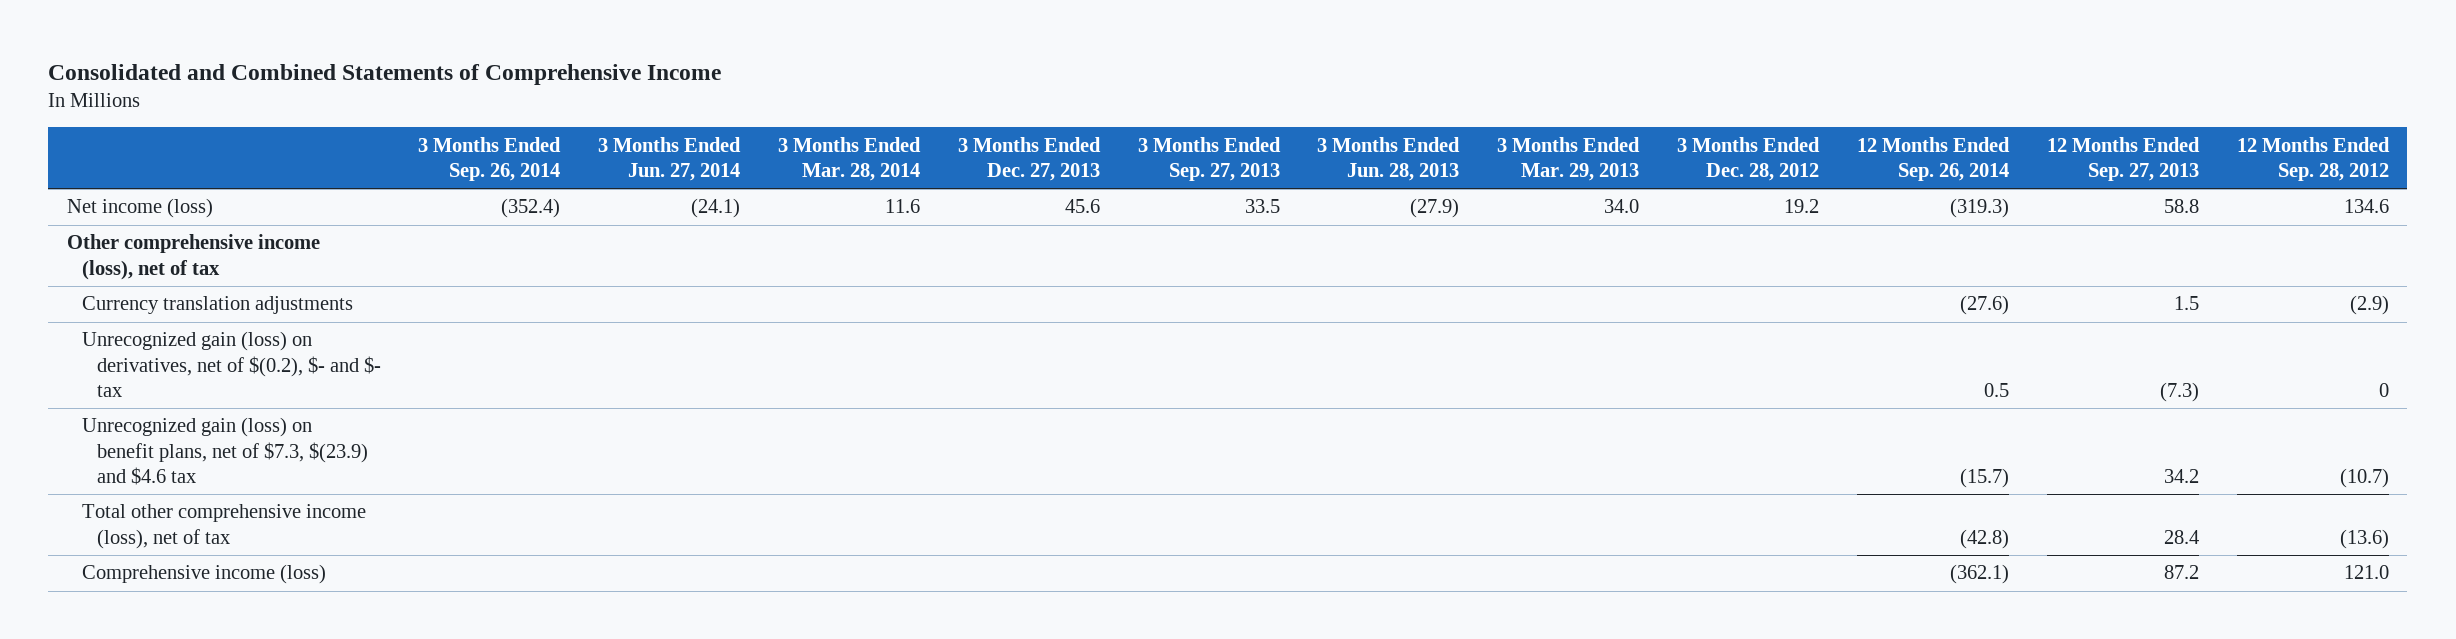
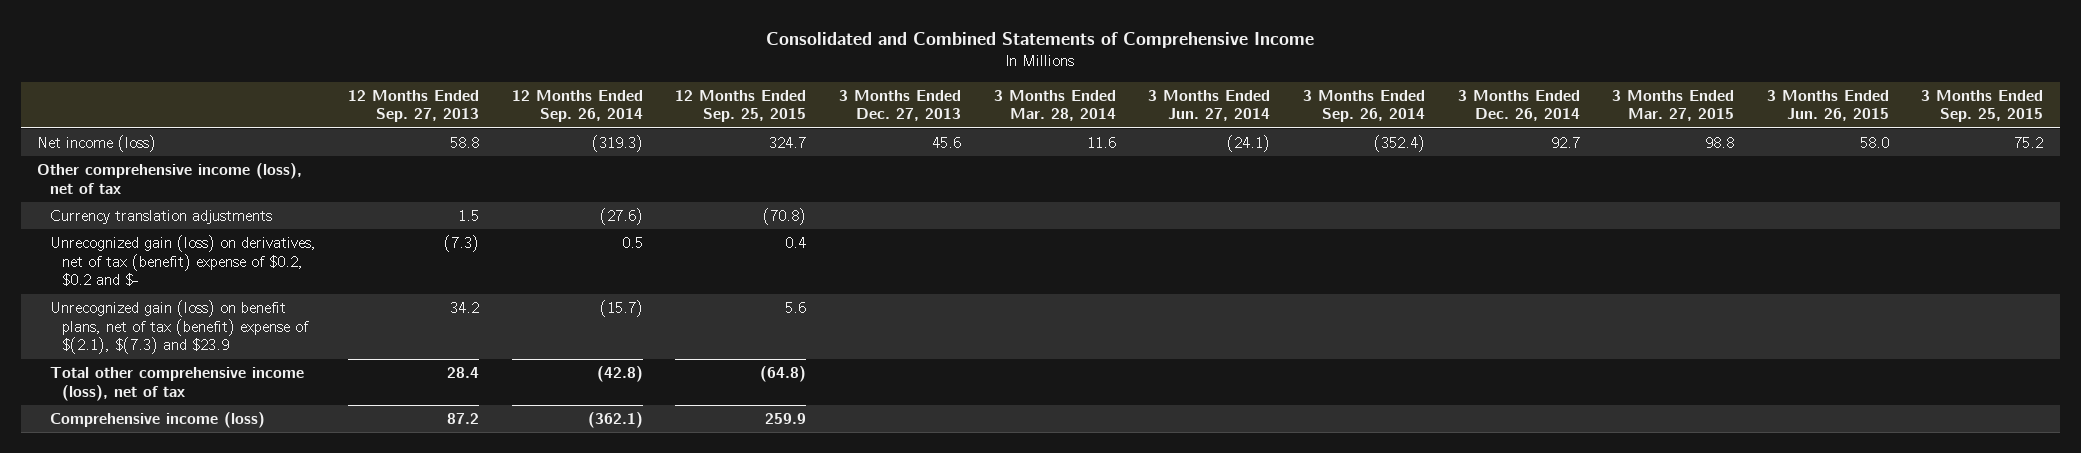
[1137,136,1281,181] 3 Months Ended Sep. 27, 2013 -> none
[1317,136,1461,181] 3 Months Ended Jun. 28, 2013 -> none
[1497,136,1641,181] 3 Months Ended Mar. 29, 2013 -> none
[1677,136,1821,181] 3 Months Ended Dec. 28, 2012 -> none
[2236,136,2390,181] 12 Months Ended Sep. 28, 2012 -> none
none -> [675,89,807,123] 12 Months Ended Sep. 25, 2015
none -> [1457,89,1580,122] 3 Months Ended Dec. 26, 2014
none -> [1612,89,1735,122] 3 Months Ended Mar. 27, 2015
none -> [1766,89,1889,122] 3 Months Ended Jun. 26, 2015
none -> [1921,89,2044,123] 3 Months Ended Sep. 25, 2015
[81,331,381,397] Unrecognized gain (loss) on derivatives, net of $(0.2), $- and $- tax -> [49,235,316,287] Unrecognized gain (loss) on derivatives, net of tax (benefit) expense of $0.2, $0.2 and $-
[81,417,368,485] Unrecognized gain (loss) on benefit plans, net of $7.3, $(23.9) and $4.6 tax -> [49,300,309,355] Unrecognized gain (loss) on benefit plans, net of tax (benefit) expense of $(2.1), $(7.3) and $23.9

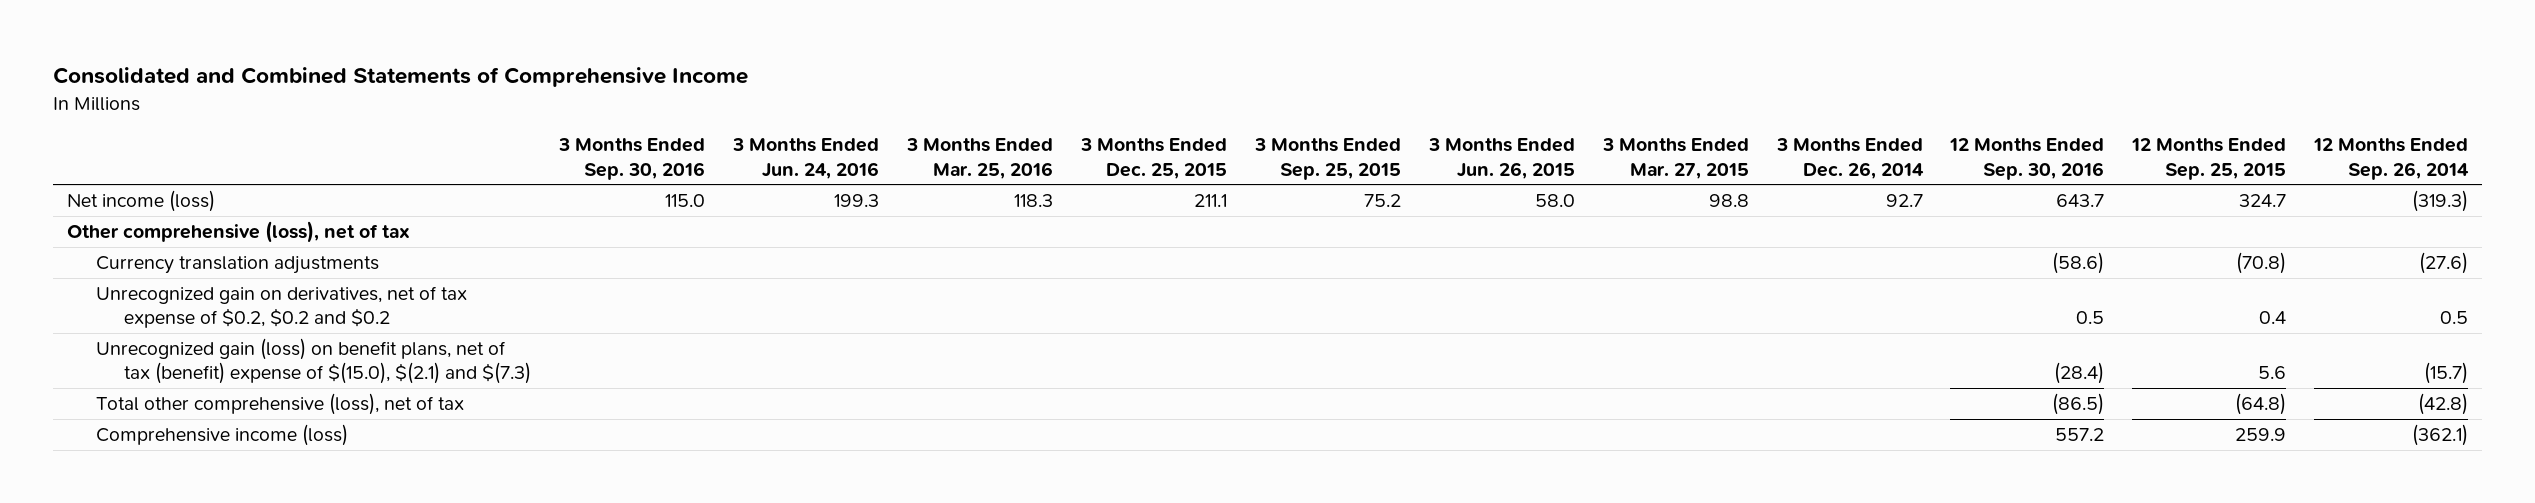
[348,89,480,123] 12 Months Ended Sep. 27, 2013 -> none
[839,89,962,122] 3 Months Ended Dec. 27, 2013 -> none
[993,89,1116,122] 3 Months Ended Mar. 28, 2014 -> none
[1148,89,1271,122] 3 Months Ended Jun. 27, 2014 -> none
[1302,89,1425,123] 3 Months Ended Sep. 26, 2014 -> none
none -> [558,138,706,180] 3 Months Ended Sep. 30, 2016
none -> [732,138,880,179] 3 Months Ended Jun. 24, 2016
none -> [906,138,1054,179] 3 Months Ended Mar. 25, 2016
none -> [1079,138,1227,179] 3 Months Ended Dec. 25, 2015
none -> [1949,138,2105,180] 12 Months Ended Sep. 30, 2016
[37,163,303,194] Other comprehensive income (loss), net of tax -> [67,220,411,243] Other comprehensive (loss), net of tax
[49,235,316,287] Unrecognized gain (loss) on derivatives, net of tax (benefit) expense of $0.2, $0.2 and $- -> [95,285,467,329] Unrecognized gain on derivatives, net of tax expense of $0.2, $0.2 and $0.2
[49,300,309,355] Unrecognized gain (loss) on benefit plans, net of tax (benefit) expense of $(2.1), $(7.3) and $23.9 -> [95,337,532,385] Unrecognized gain (loss) on benefit plans, net of tax (benefit) expense of $(15.0), $(2.1) and $(7.3)
[49,367,304,401] Total other comprehensive income (loss), net of tax -> [95,392,464,415] Total other comprehensive (loss), net of tax

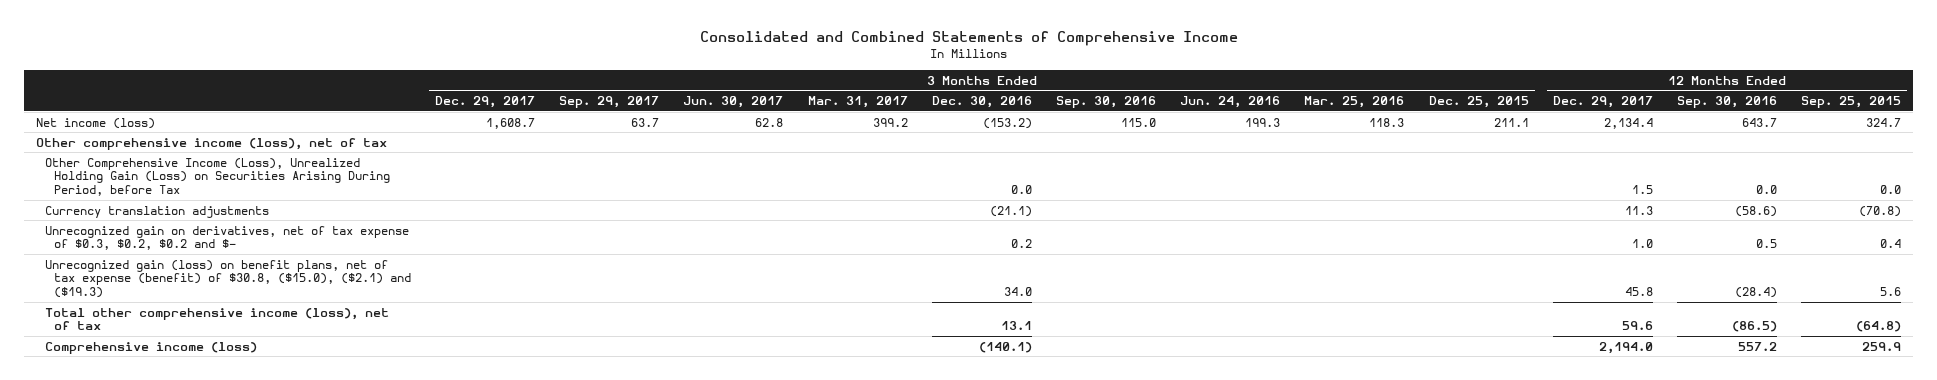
[1253,138,1401,180] 3 Months Ended Sep. 25, 2015 -> none
[1427,138,1575,179] 3 Months Ended Jun. 26, 2015 -> none
[1601,138,1749,179] 3 Months Ended Mar. 27, 2015 -> none
[1775,138,1924,179] 3 Months Ended Dec. 26, 2014 -> none
[2313,138,2470,180] 12 Months Ended Sep. 26, 2014 -> none
none -> [434,96,535,109] Dec. 29, 2017
none -> [559,96,660,109] Sep. 29, 2017
none -> [683,96,784,109] Jun. 30, 2017
none -> [807,96,908,109] Mar. 31, 2017
none -> [931,96,1032,109] Dec. 30, 2016
none -> [1552,96,1653,109] Dec. 29, 2017
[67,220,411,243] Other comprehensive (loss), net of tax -> [36,137,388,150] Other comprehensive income (loss), net of tax
none -> [44,157,390,197] Other Comprehensive Income (Loss), Unrealized Holding Gain (Loss) on Securities Arising During Period, before Tax
[95,285,467,329] Unrecognized gain on derivatives, net of tax expense of $0.2, $0.2 and $0.2 -> [44,225,409,251] Unrecognized gain on derivatives, net of tax expense of $0.3, $0.2, $0.2 and $-
[95,337,532,385] Unrecognized gain (loss) on benefit plans, net of tax (benefit) expense of $(15.0), $(2.1) and $(7.3) -> [44,259,411,299] Unrecognized gain (loss) on benefit plans, net of tax expense (benefit) of $30.8, ($15.0), ($2.1) and ($19.3)
[95,392,464,415] Total other comprehensive (loss), net of tax -> [44,307,389,331] Total other comprehensive income (loss), net of tax

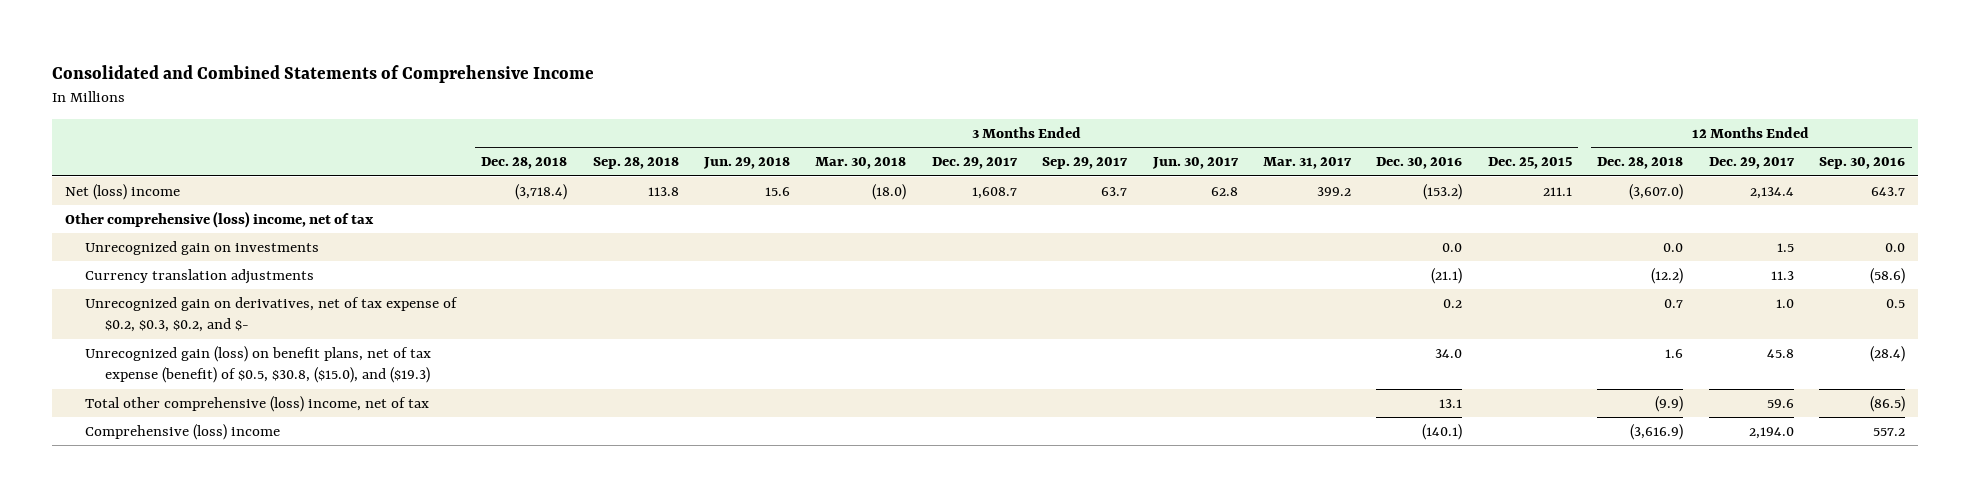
[1055,96,1156,109] Sep. 30, 2016 -> none
[1180,96,1281,109] Jun. 24, 2016 -> none
[1304,96,1405,109] Mar. 25, 2016 -> none
[1801,96,1902,109] Sep. 25, 2015 -> none
none -> [481,157,568,170] Dec. 28, 2018
none -> [592,157,679,170] Sep. 28, 2018
none -> [702,157,790,170] Jun. 29, 2018
none -> [815,157,907,170] Mar. 30, 2018
none -> [1597,157,1684,170] Dec. 28, 2018
[36,117,156,129] Net income (loss) -> [64,183,180,200] Net (loss) income
[36,137,388,150] Other comprehensive income (loss), net of tax -> [64,210,374,228] Other comprehensive (loss) income, net of tax
[44,157,390,197] Other Comprehensive Income (Loss), Unrealized Holding Gain (Loss) on Securities Arising During Period, before Tax -> [84,240,319,255] Unrecognized gain on investments
[44,225,409,251] Unrecognized gain on derivatives, net of tax expense of $0.3, $0.2, $0.2 and $- -> [84,296,458,333] Unrecognized gain on derivatives, net of tax expense of $0.2, $0.3, $0.2, and $-
[44,259,411,299] Unrecognized gain (loss) on benefit plans, net of tax expense (benefit) of $30.8, ($15.0), ($2.1) and ($19.3) -> [84,345,431,384] Unrecognized gain (loss) on benefit plans, net of tax expense (benefit) of $0.5, $30.8, ($15.0), and ($19.3)
[44,307,389,331] Total other comprehensive income (loss), net of tax -> [84,395,429,412] Total other comprehensive (loss) income, net of tax
[44,341,257,354] Comprehensive income (loss) -> [84,423,280,440] Comprehensive (loss) income

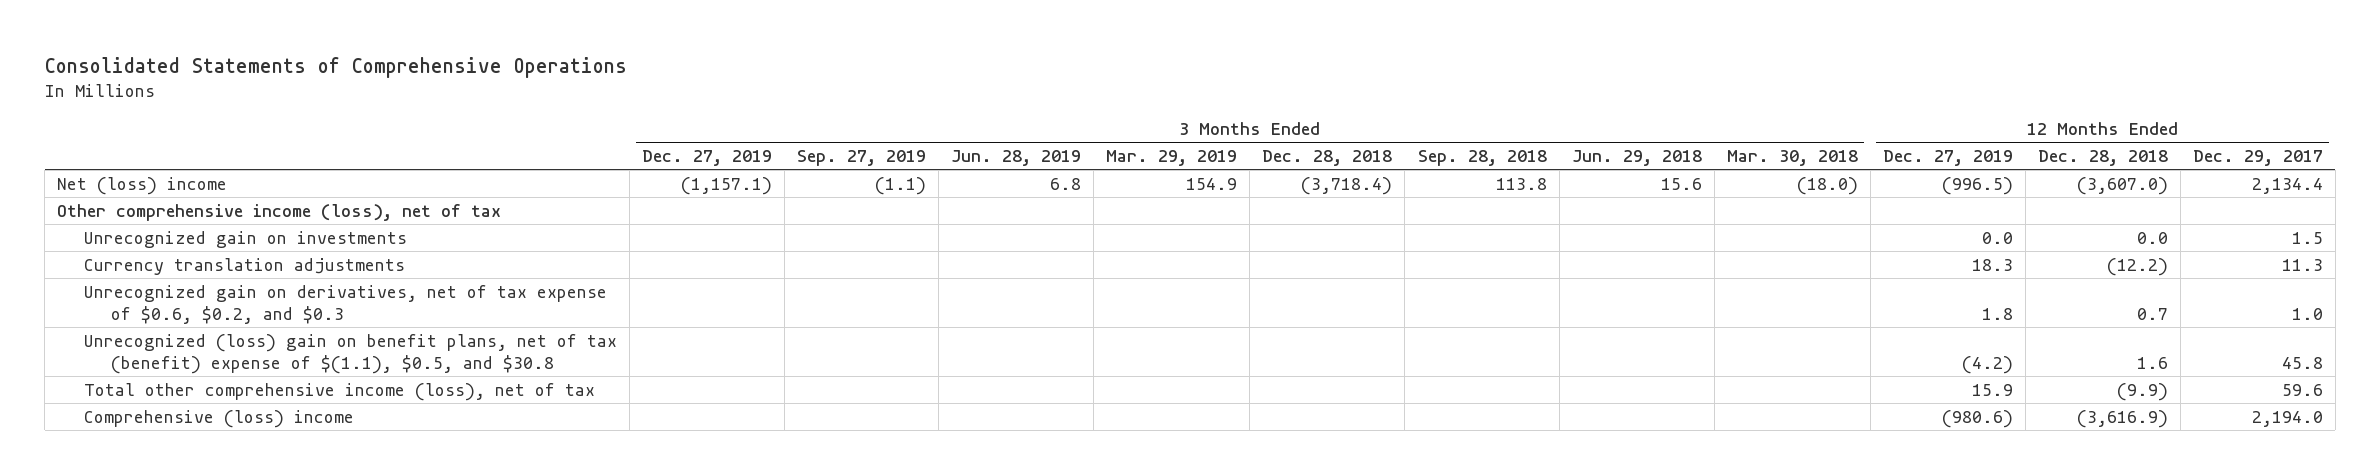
[52,64,595,83] Consolidated and Combined Statements of Comprehensive Income -> [44,56,627,78] Consolidated Statements of Comprehensive Operations
[931,157,1018,170] Dec. 29, 2017 -> none
[1042,157,1129,170] Sep. 29, 2017 -> none
[1151,157,1239,170] Jun. 30, 2017 -> none
[1263,157,1353,170] Mar. 31, 2017 -> none
[1376,157,1463,170] Dec. 30, 2016 -> none
[1487,157,1572,170] Dec. 25, 2015 -> none
[1819,157,1906,170] Sep. 30, 2016 -> none
none -> [642,149,773,166] Dec. 27, 2019
none -> [797,149,927,166] Sep. 27, 2019
none -> [951,149,1082,166] Jun. 28, 2019
none -> [1106,149,1238,166] Mar. 29, 2019
none -> [1882,149,2013,166] Dec. 27, 2019
[64,210,374,228] Other comprehensive (loss) income, net of tax -> [57,203,502,221] Other comprehensive income (loss), net of tax
[84,296,458,333] Unrecognized gain on derivatives, net of tax expense of $0.2, $0.3, $0.2, and $- -> [84,284,608,324] Unrecognized gain on derivatives, net of tax expense of $0.6, $0.2, and $0.3
[84,345,431,384] Unrecognized gain (loss) on benefit plans, net of tax expense (benefit) of $0.5, $30.8, ($15.0), and ($19.3) -> [84,333,618,374] Unrecognized (loss) gain on benefit plans, net of tax (benefit) expense of $(1.1), $0.5, and $30.8
[84,395,429,412] Total other comprehensive (loss) income, net of tax -> [84,382,596,401] Total other comprehensive income (loss), net of tax

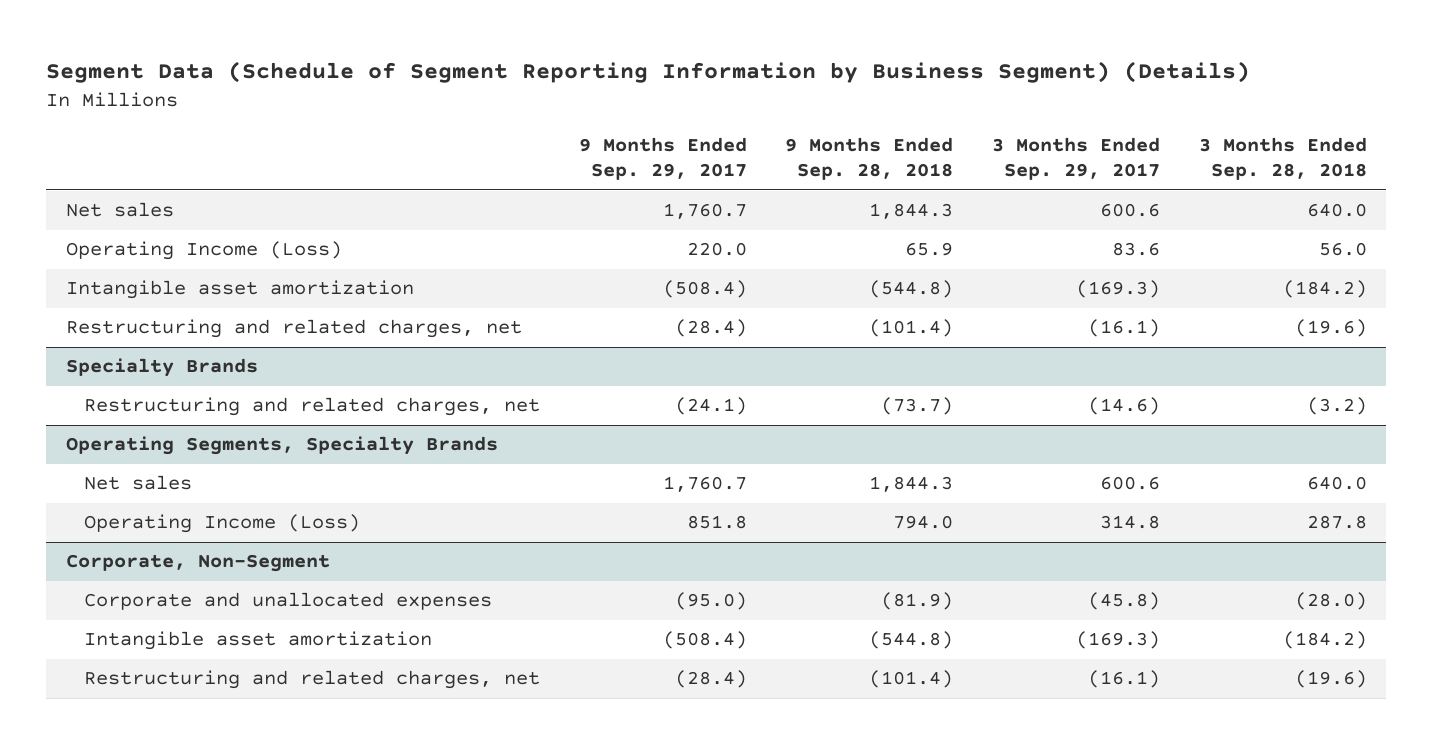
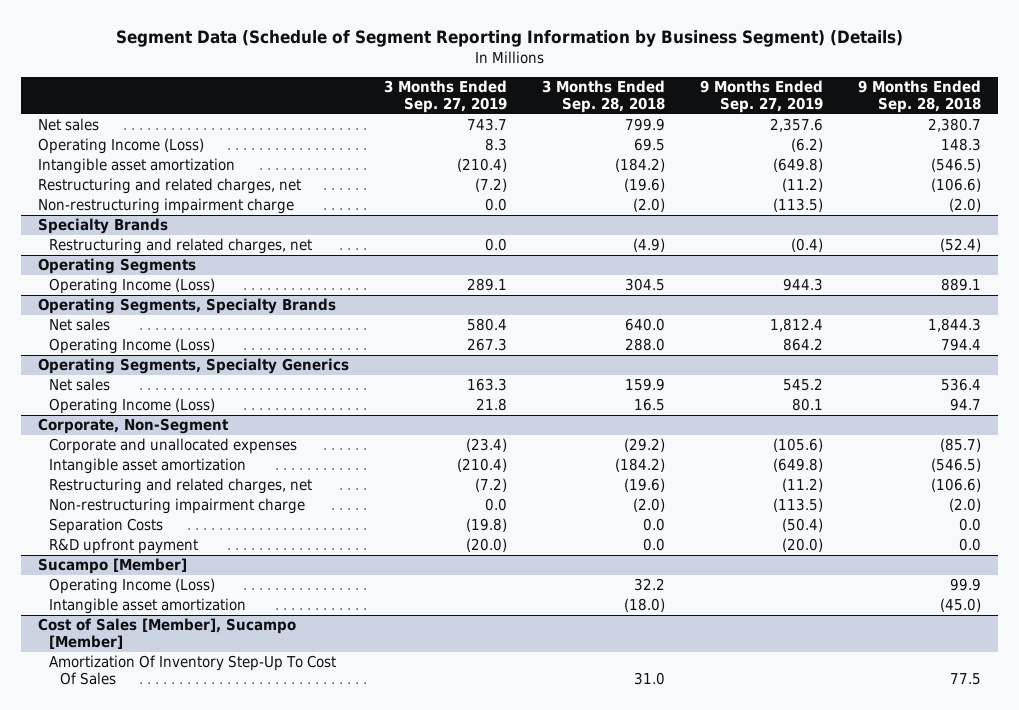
[578,137,747,181] 9 Months Ended Sep. 29, 2017 -> none
[992,137,1161,181] 3 Months Ended Sep. 29, 2017 -> none
none -> [384,80,508,113] 3 Months Ended Sep. 27, 2019
none -> [699,80,823,113] 9 Months Ended Sep. 27, 2019
[869,203,954,220] 1,844.3 -> [927,118,981,133] 2,380.7
[1306,203,1367,218] 640.0 -> [625,118,666,132] 799.9
[905,242,954,257] 65.9 -> [940,138,981,152] 148.3
[1318,242,1367,257] 56.0 -> [634,138,666,152] 69.5
[869,280,954,299] (544.8) -> [930,158,981,173] (546.5)
[869,319,954,338] (101.4) -> [930,178,981,193] (106.6)
none -> [38,198,295,215] Non-restructuring impairment charge
[881,397,954,416] (73.7) -> [939,238,981,253] (52.4)
[1306,397,1367,416] (3.2) -> [633,238,666,253] (4.9)
none -> [38,258,197,275] Operating Segments
none -> [49,278,216,295] Operating Income (Loss)
[893,515,954,530] 794.0 -> [940,338,981,352] 794.4
[1306,515,1367,530] 287.8 -> [625,338,666,352] 288.0
none -> [38,358,350,375] Operating Segments, Specialty Generics
none -> [49,378,111,392] Net sales
none -> [49,398,216,415] Operating Income (Loss)
[881,592,954,611] (81.9) -> [939,438,981,453] (85.7)
[1294,592,1367,611] (28.0) -> [624,438,666,453] (29.2)
[869,631,954,650] (544.8) -> [930,458,981,473] (546.5)
[869,670,954,689] (101.4) -> [930,478,981,493] (106.6)
none -> [49,498,306,515] Non-restructuring impairment charge
none -> [49,518,164,535] Separation Costs
none -> [49,538,199,555] R&D upfront payment
none -> [38,558,188,575] Sucampo [Member]
none -> [49,578,216,595] Operating Income (Loss)
none -> [49,598,247,615] Intangible asset amortization
none -> [38,618,297,649] Cost of Sales [Member], Sucampo [Member]
none -> [49,655,337,685] Amortization Of Inventory Step-Up To Cost Of Sales

